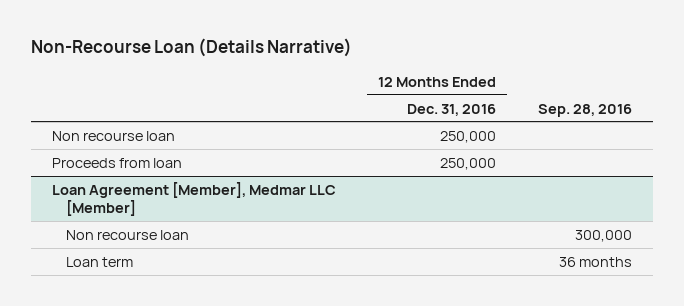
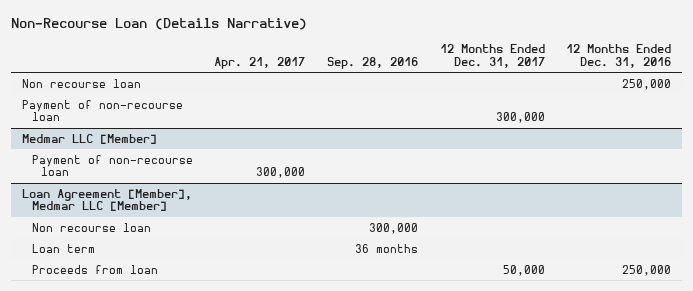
none -> [214,56,306,69] Apr. 21, 2017
none -> [439,44,545,68] 12 Months Ended Dec. 31, 2017
[51,157,182,168] Proceeds from loan -> none
none -> [21,99,183,122] Payment of non-recourse loan
none -> [21,133,157,144] Medmar LLC [Member]
none -> [31,154,193,177] Payment of non-recourse loan
none -> [31,264,158,274] Proceeds from loan

